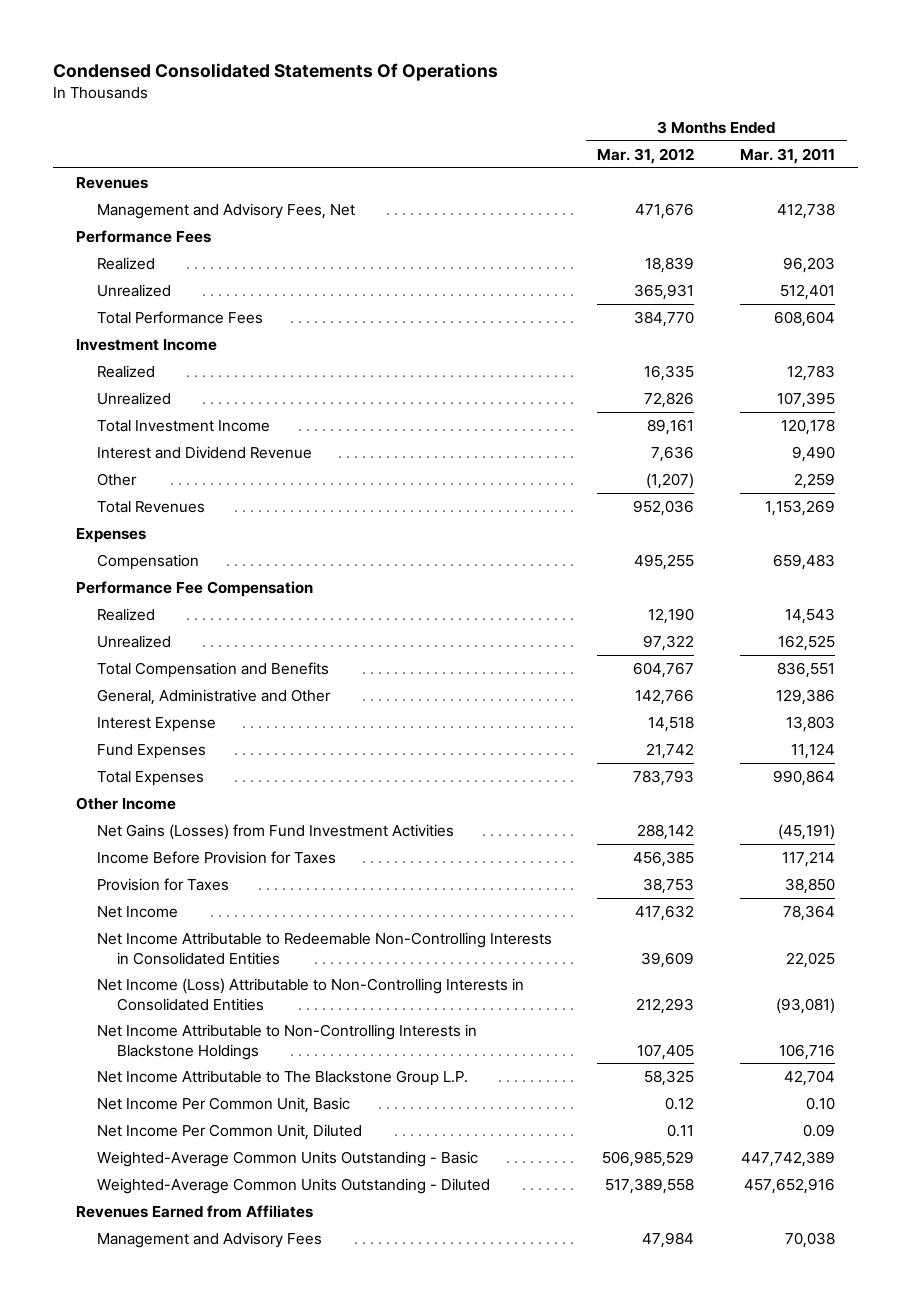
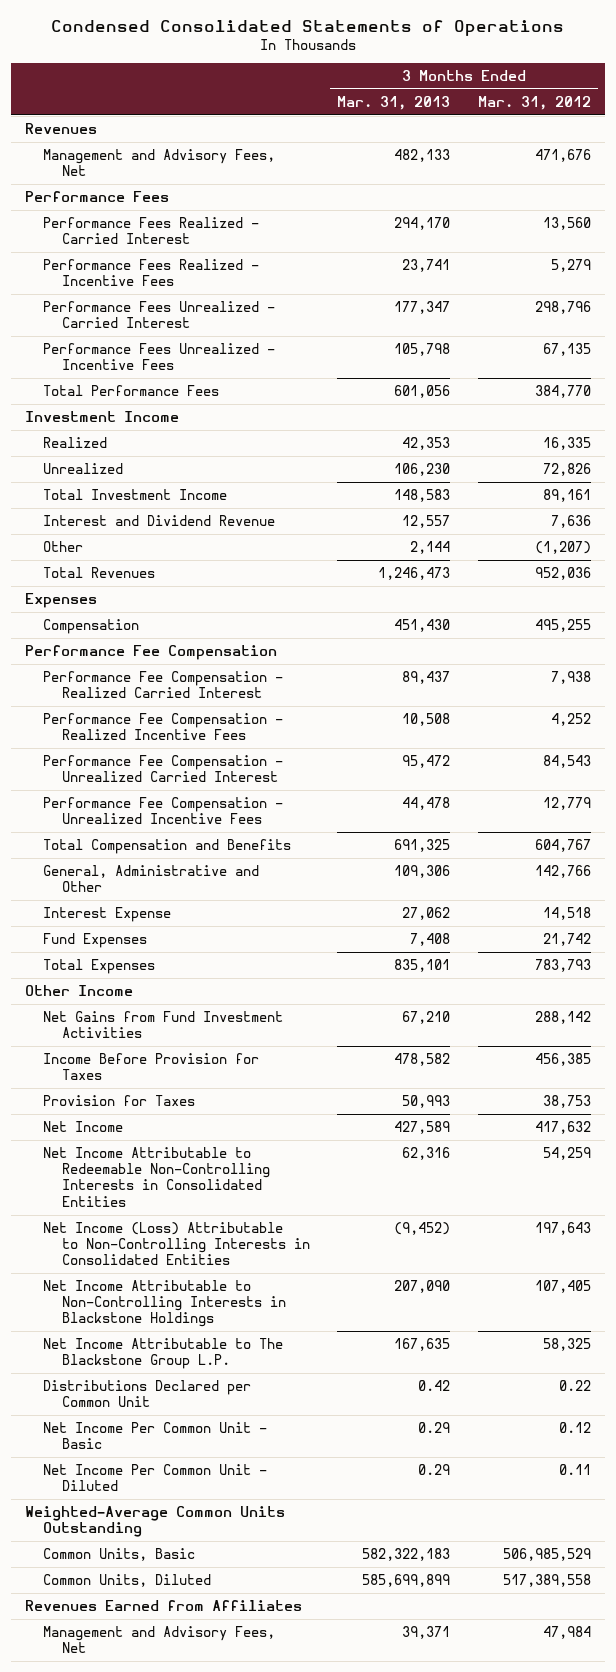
[52,63,498,82] Condensed Consolidated Statements Of Operations -> [50,19,564,36] Condensed Consolidated Statements of Operations
[740,147,836,164] Mar. 31, 2011 -> none
none -> [337,95,451,110] Mar. 31, 2013
[96,256,155,270] Realized -> none
[96,283,171,297] Unrealized -> none
none -> [43,216,260,245] Performance Fees Realized - Carried Interest
none -> [43,258,260,287] Performance Fees Realized - Incentive Fees
none -> [43,300,276,329] Performance Fees Unrealized - Carried Interest
none -> [43,342,276,371] Performance Fees Unrealized - Incentive Fees
[96,607,155,621] Realized -> none
[96,634,171,648] Unrealized -> none
none -> [43,670,284,699] Performance Fee Compensation - Realized Carried Interest
none -> [43,712,284,741] Performance Fee Compensation - Realized Incentive Fees
none -> [43,754,284,783] Performance Fee Compensation - Unrealized Carried Interest
none -> [43,796,284,825] Performance Fee Compensation - Unrealized Incentive Fees
[96,823,454,840] Net Gains (Losses) from Fund Investment Activities -> [43,1010,284,1039] Net Gains from Fund Investment Activities
[641,951,695,968] 39,609 -> [542,1146,591,1160] 54,259
[636,997,695,1014] 212,293 -> [534,1221,591,1235] 197,643
none -> [43,1379,252,1408] Distributions Declared per Common Unit
[96,1096,350,1113] Net Income Per Common Unit, Basic -> [43,1421,268,1450] Net Income Per Common Unit - Basic
[96,1123,362,1140] Net Income Per Common Unit, Diluted -> [43,1463,268,1492] Net Income Per Common Unit - Diluted
none -> [24,1505,285,1538] Weighted-Average Common Units Outstanding
[96,1150,478,1167] Weighted-Average Common Units Outstanding - Basic -> [43,1547,196,1561] Common Units, Basic
[96,1177,490,1194] Weighted-Average Common Units Outstanding - Diluted -> [43,1573,212,1587] Common Units, Diluted
[96,1231,322,1248] Management and Advisory Fees -> [43,1625,276,1654] Management and Advisory Fees, Net

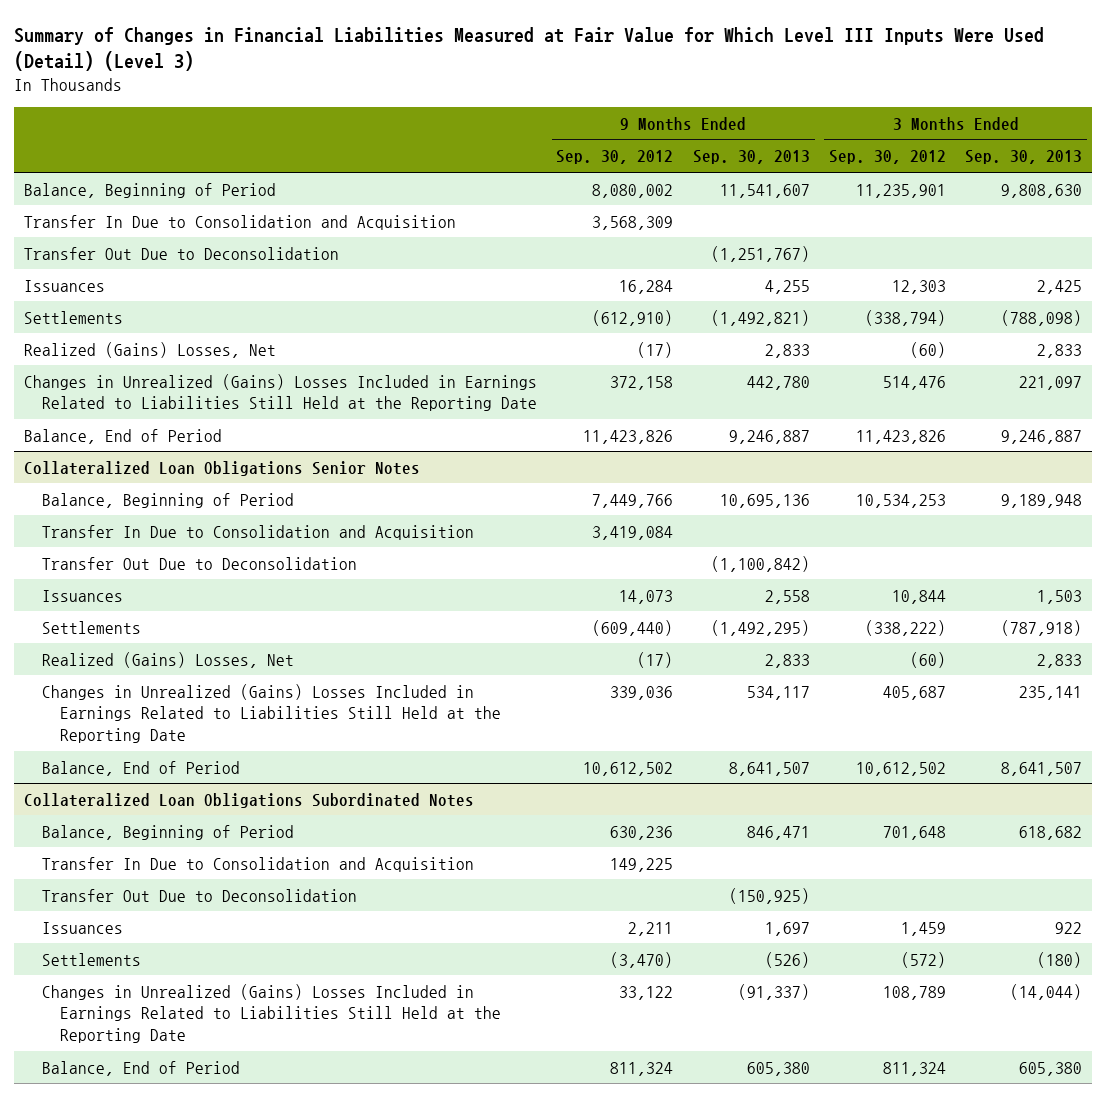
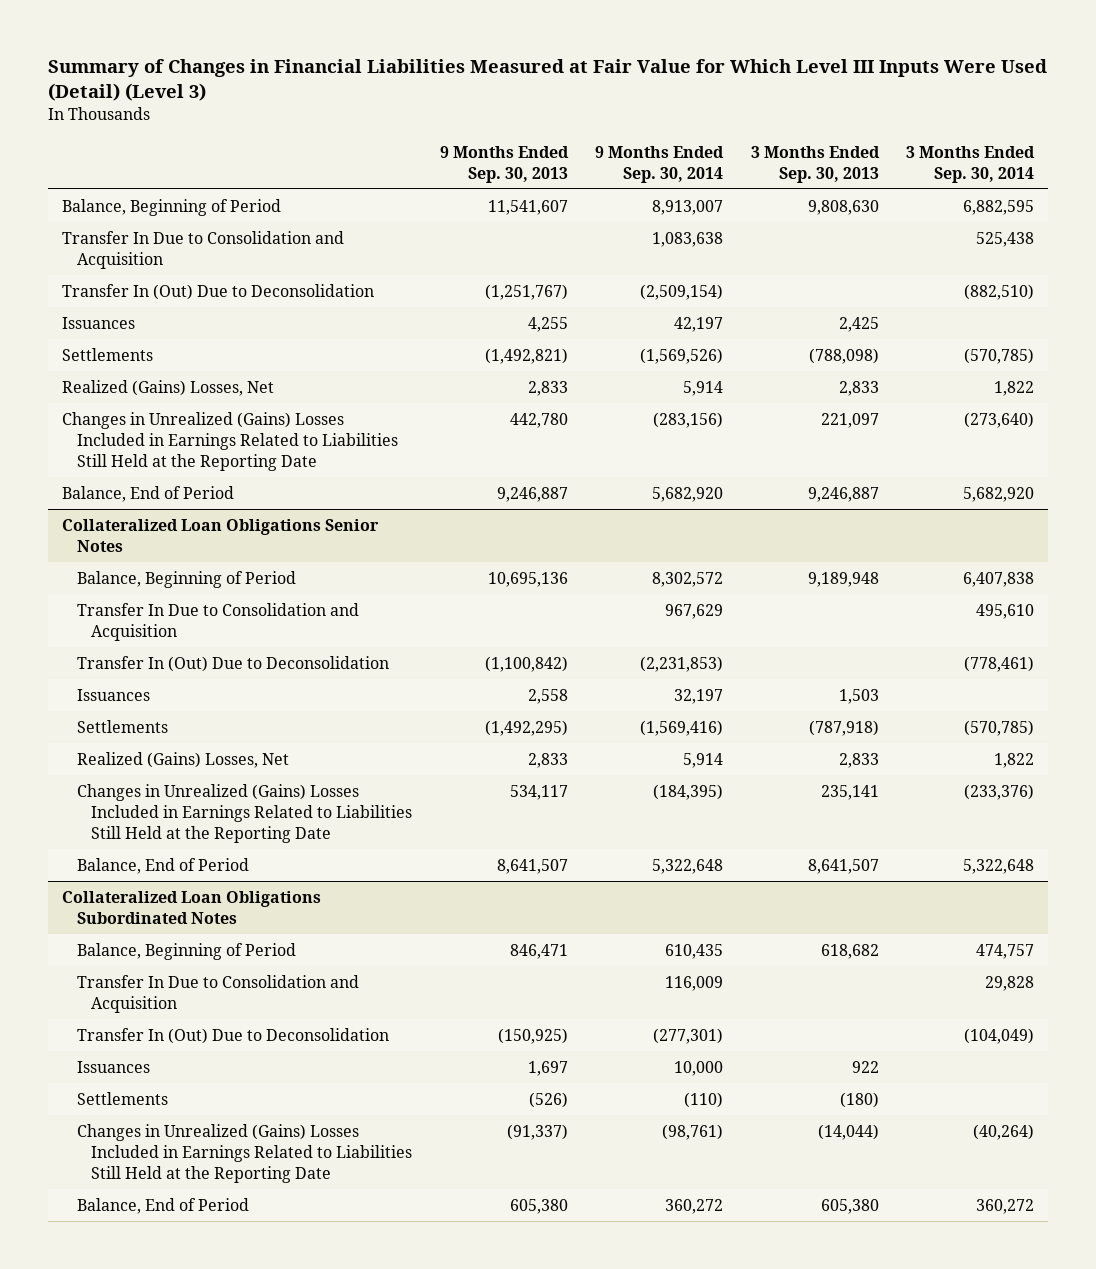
[556,150,674,165] Sep. 30, 2012 -> none
[829,150,947,165] Sep. 30, 2012 -> none
none -> [595,146,725,184] 9 Months Ended Sep. 30, 2014
none -> [906,146,1036,184] 3 Months Ended Sep. 30, 2014
[23,246,339,260] Transfer Out Due to Deconsolidation -> [61,283,374,300] Transfer In (Out) Due to Deconsolidation
[42,556,358,570] Transfer Out Due to Deconsolidation -> [76,655,389,672] Transfer In (Out) Due to Deconsolidation
[42,888,358,902] Transfer Out Due to Deconsolidation -> [76,1027,389,1044] Transfer In (Out) Due to Deconsolidation

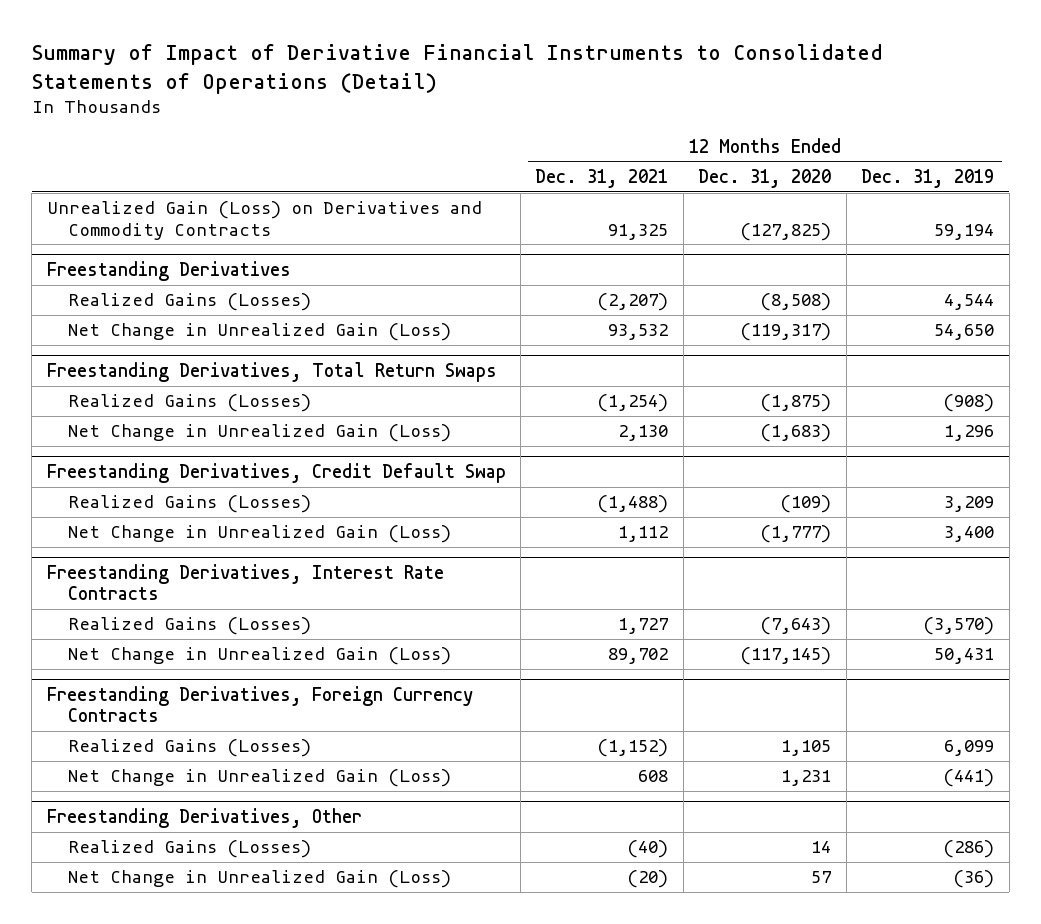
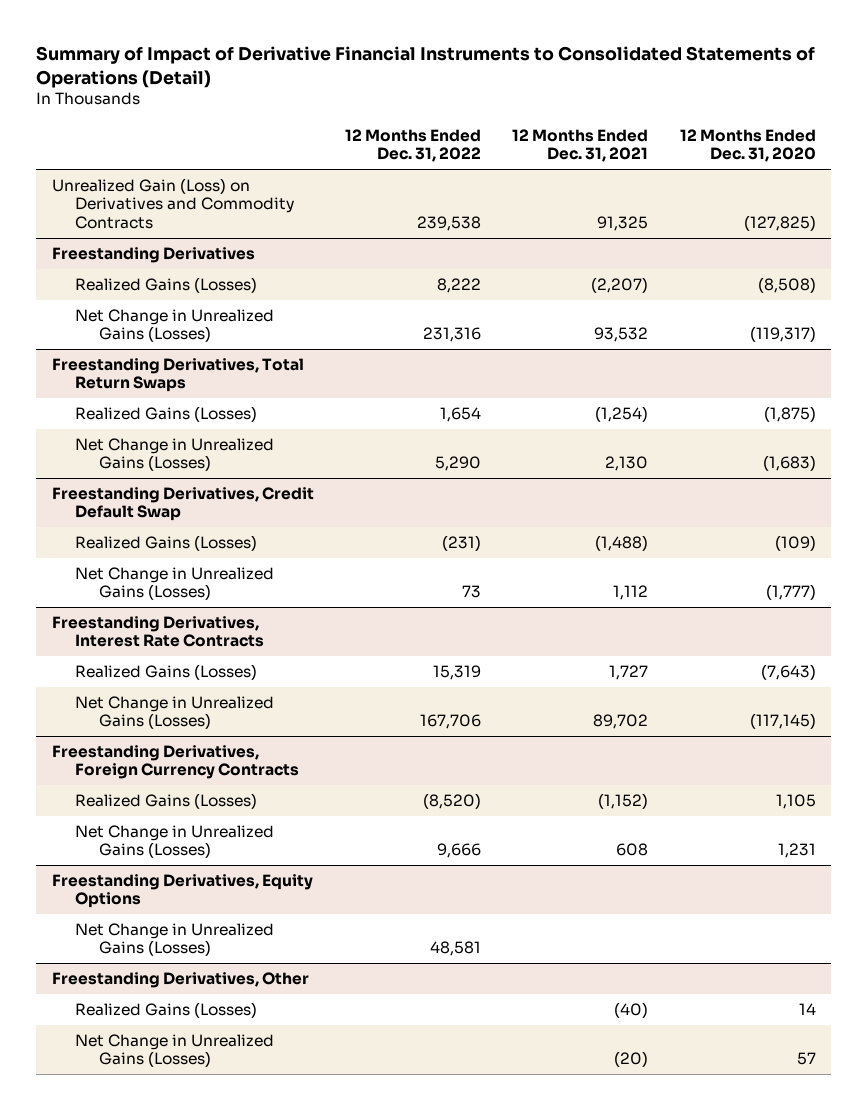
[861,169,995,189] Dec. 31, 2019 -> none
none -> [344,128,481,163] 12 Months Ended Dec. 31, 2022
[67,323,451,342] Net Change in Unrealized Gain (Loss) -> [75,309,275,343] Net Change in Unrealized Gains (Losses)
[67,424,451,443] Net Change in Unrealized Gain (Loss) -> [75,438,275,472] Net Change in Unrealized Gains (Losses)
[67,525,451,544] Net Change in Unrealized Gain (Loss) -> [75,567,275,601] Net Change in Unrealized Gains (Losses)
[67,647,451,666] Net Change in Unrealized Gain (Loss) -> [75,696,275,730] Net Change in Unrealized Gains (Losses)
[67,769,451,788] Net Change in Unrealized Gain (Loss) -> [75,825,275,859] Net Change in Unrealized Gains (Losses)
none -> [51,874,313,909] Freestanding Derivatives, Equity Options
none -> [75,923,275,957] Net Change in Unrealized Gains (Losses)
[67,870,451,889] Net Change in Unrealized Gain (Loss) -> [75,1034,275,1068] Net Change in Unrealized Gains (Losses)

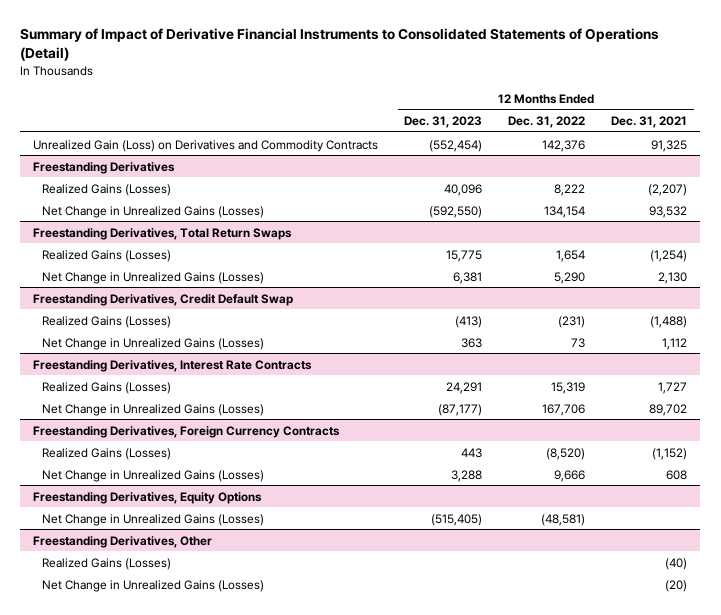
[679,128,816,163] 12 Months Ended Dec. 31, 2020 -> none
none -> [404,115,483,128] Dec. 31, 2023
[416,215,481,231] 239,538 -> [542,139,586,152] 142,376
[422,327,481,343] 231,316 -> [544,205,586,218] 134,154
[429,941,481,957] 48,581 -> [541,513,586,526] (48,581)

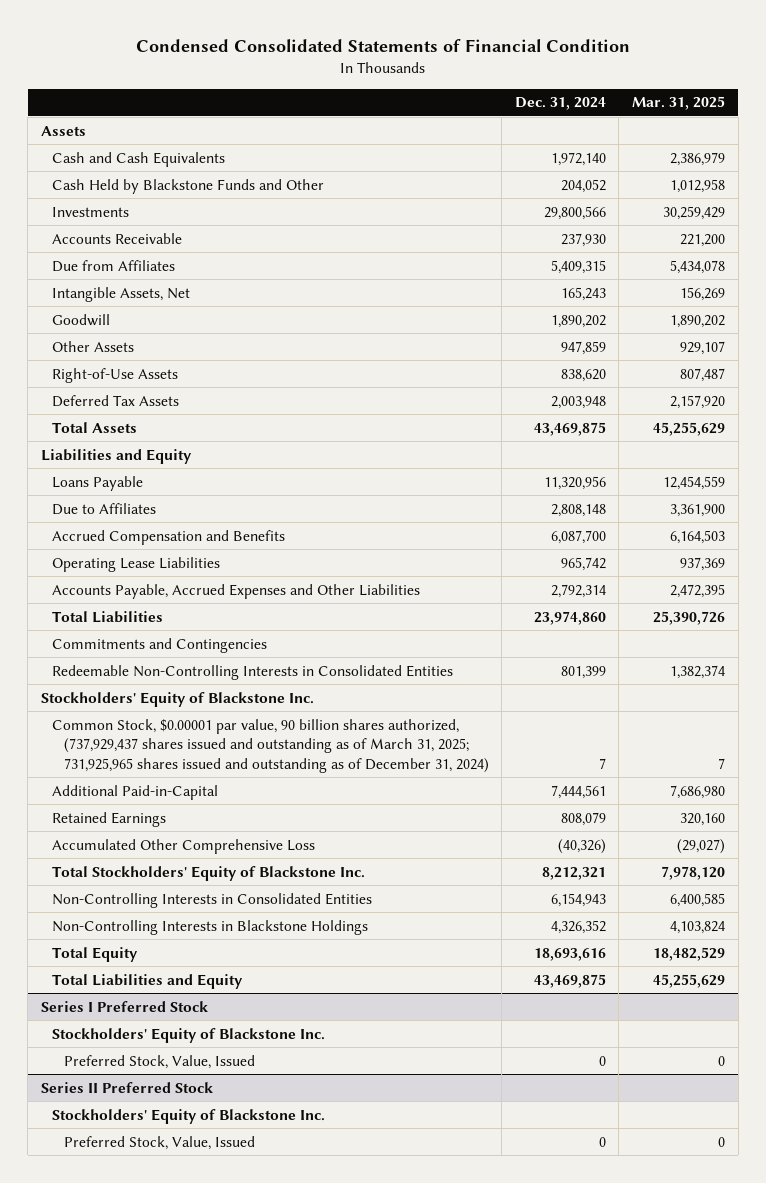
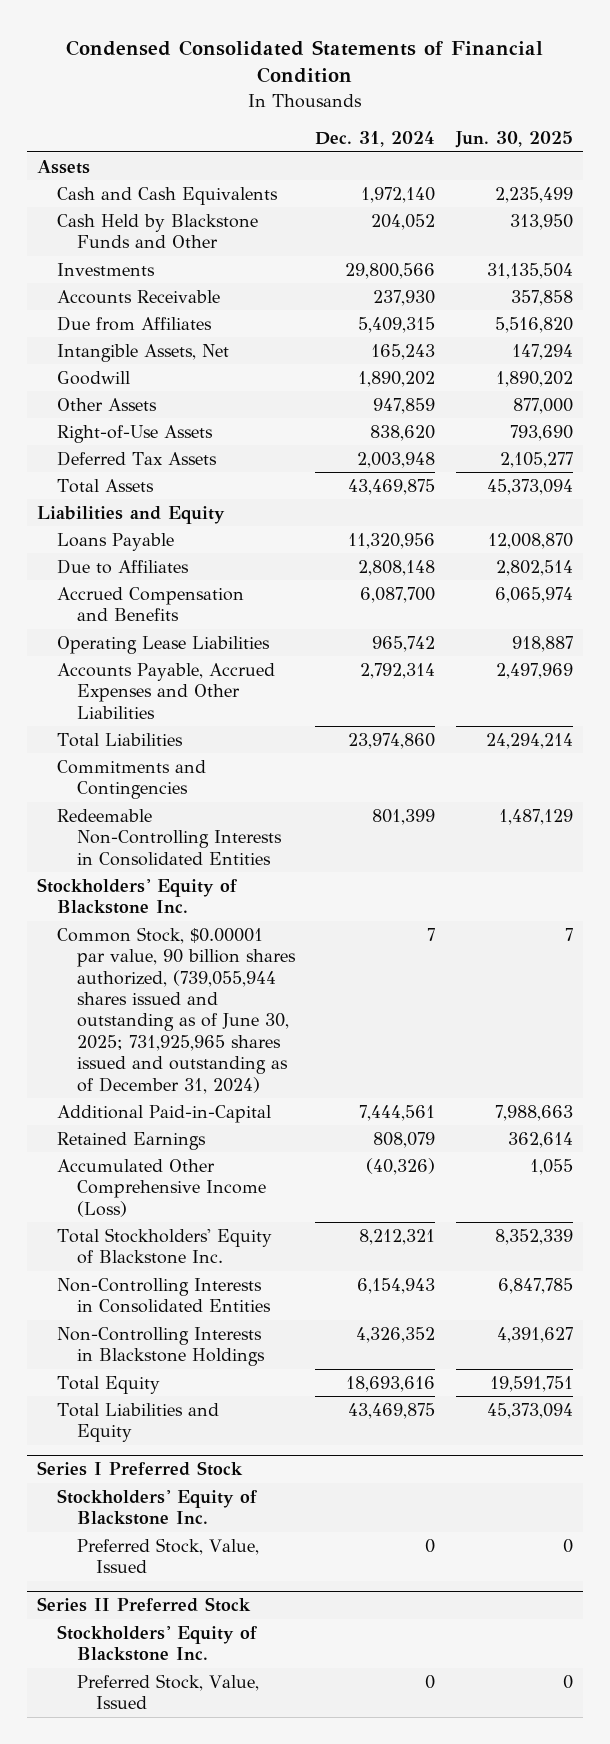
[631,96,725,111] Mar. 31, 2025 -> none
none -> [454,131,573,149] Jun. 30, 2025
[52,718,489,773] Common Stock, $0.00001 par value, 90 billion shares authorized, (737,929,437 shares issued and outstanding as of March 31, 2025; 731,925,965 shares issued and outstanding as of December 31, 2024) -> [56,926,296,1094] Common Stock, $0.00001 par value, 90 billion shares authorized, (739,055,944 shares issued and outstanding as of June 30, 2025; 731,925,965 shares issued and outstanding as of December 31, 2024)
[52,838,316,854] Accumulated Other Comprehensive Loss -> [56,1158,266,1217] Accumulated Other Comprehensive Income (Loss)

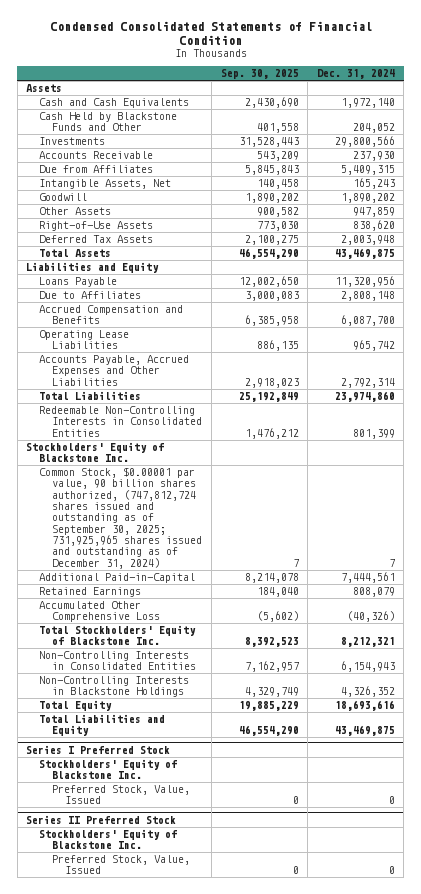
[454,131,573,149] Jun. 30, 2025 -> none
none -> [220,69,299,80] Sep. 30, 2025
[56,759,206,800] Commitments and Contingencies -> none
[56,926,296,1094] Common Stock, $0.00001 par value, 90 billion shares authorized, (739,055,944 shares issued and outstanding as of June 30, 2025; 731,925,965 shares issued and outstanding as of December 31, 2024) -> [39,467,203,569] Common Stock, $0.00001 par value, 90 billion shares authorized, (747,812,724 shares issued and outstanding as of September 30, 2025; 731,925,965 shares issued and outstanding as of December 31, 2024)
[56,1158,266,1217] Accumulated Other Comprehensive Income (Loss) -> [39,601,161,623] Accumulated Other Comprehensive Loss

